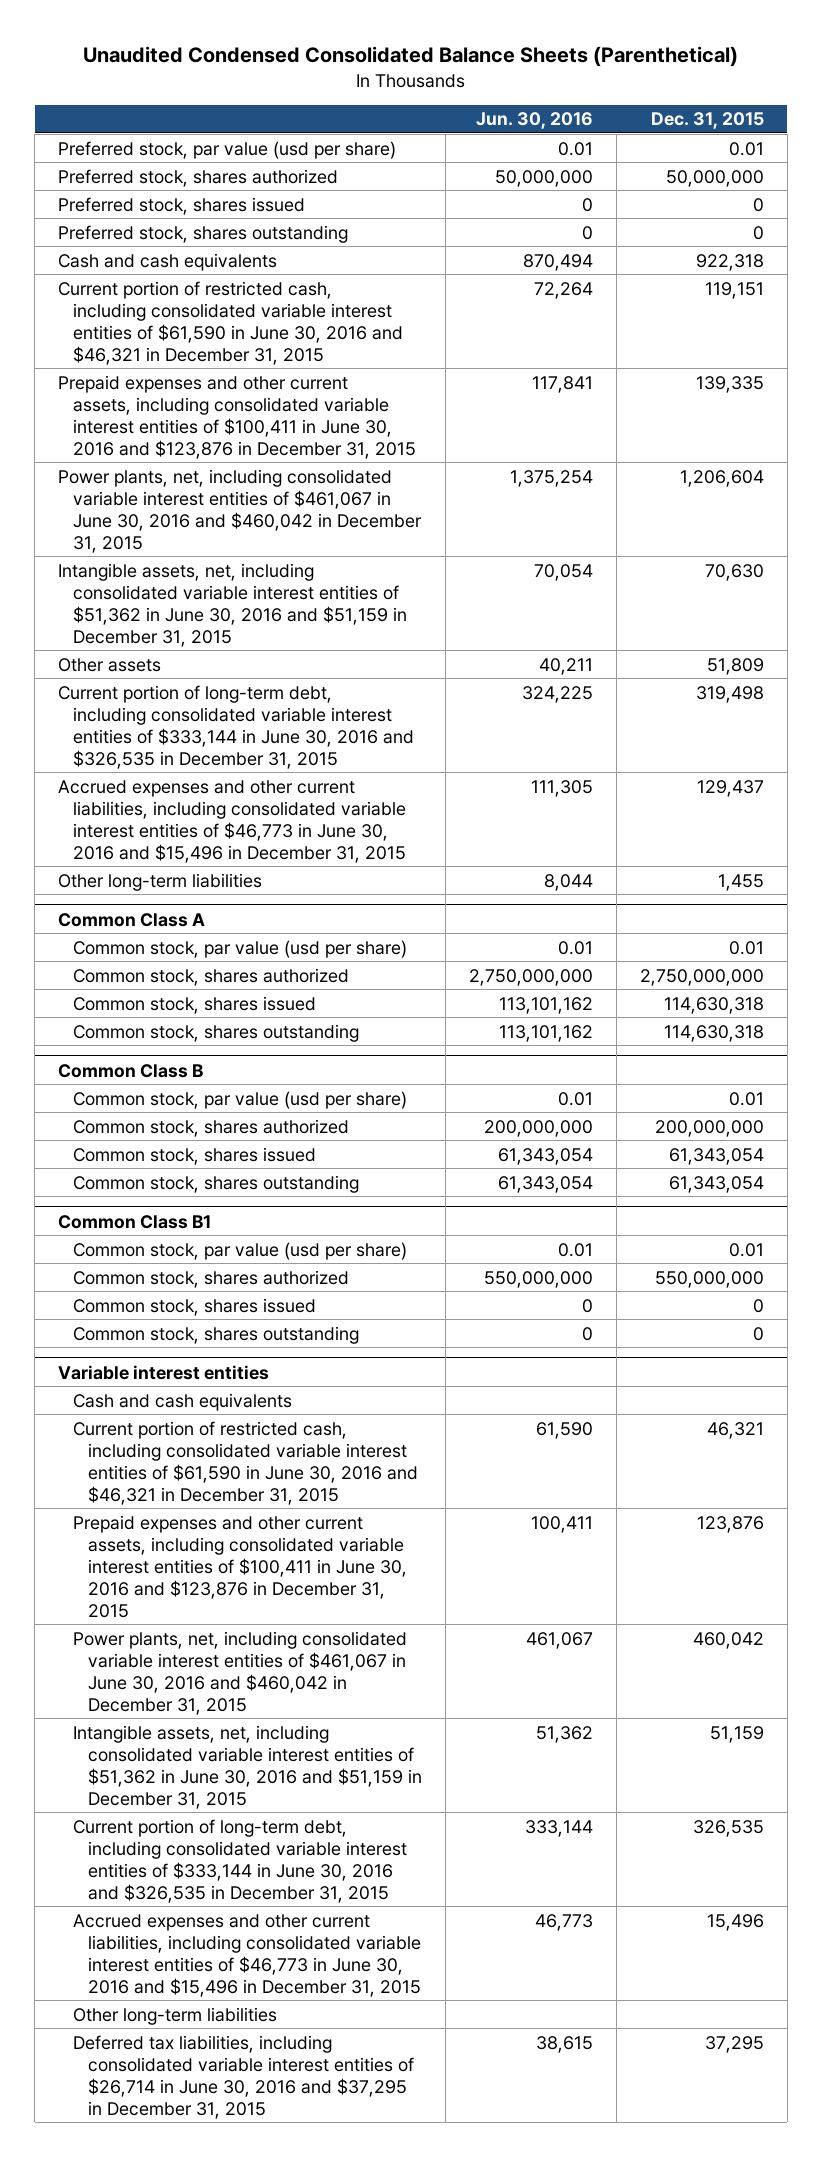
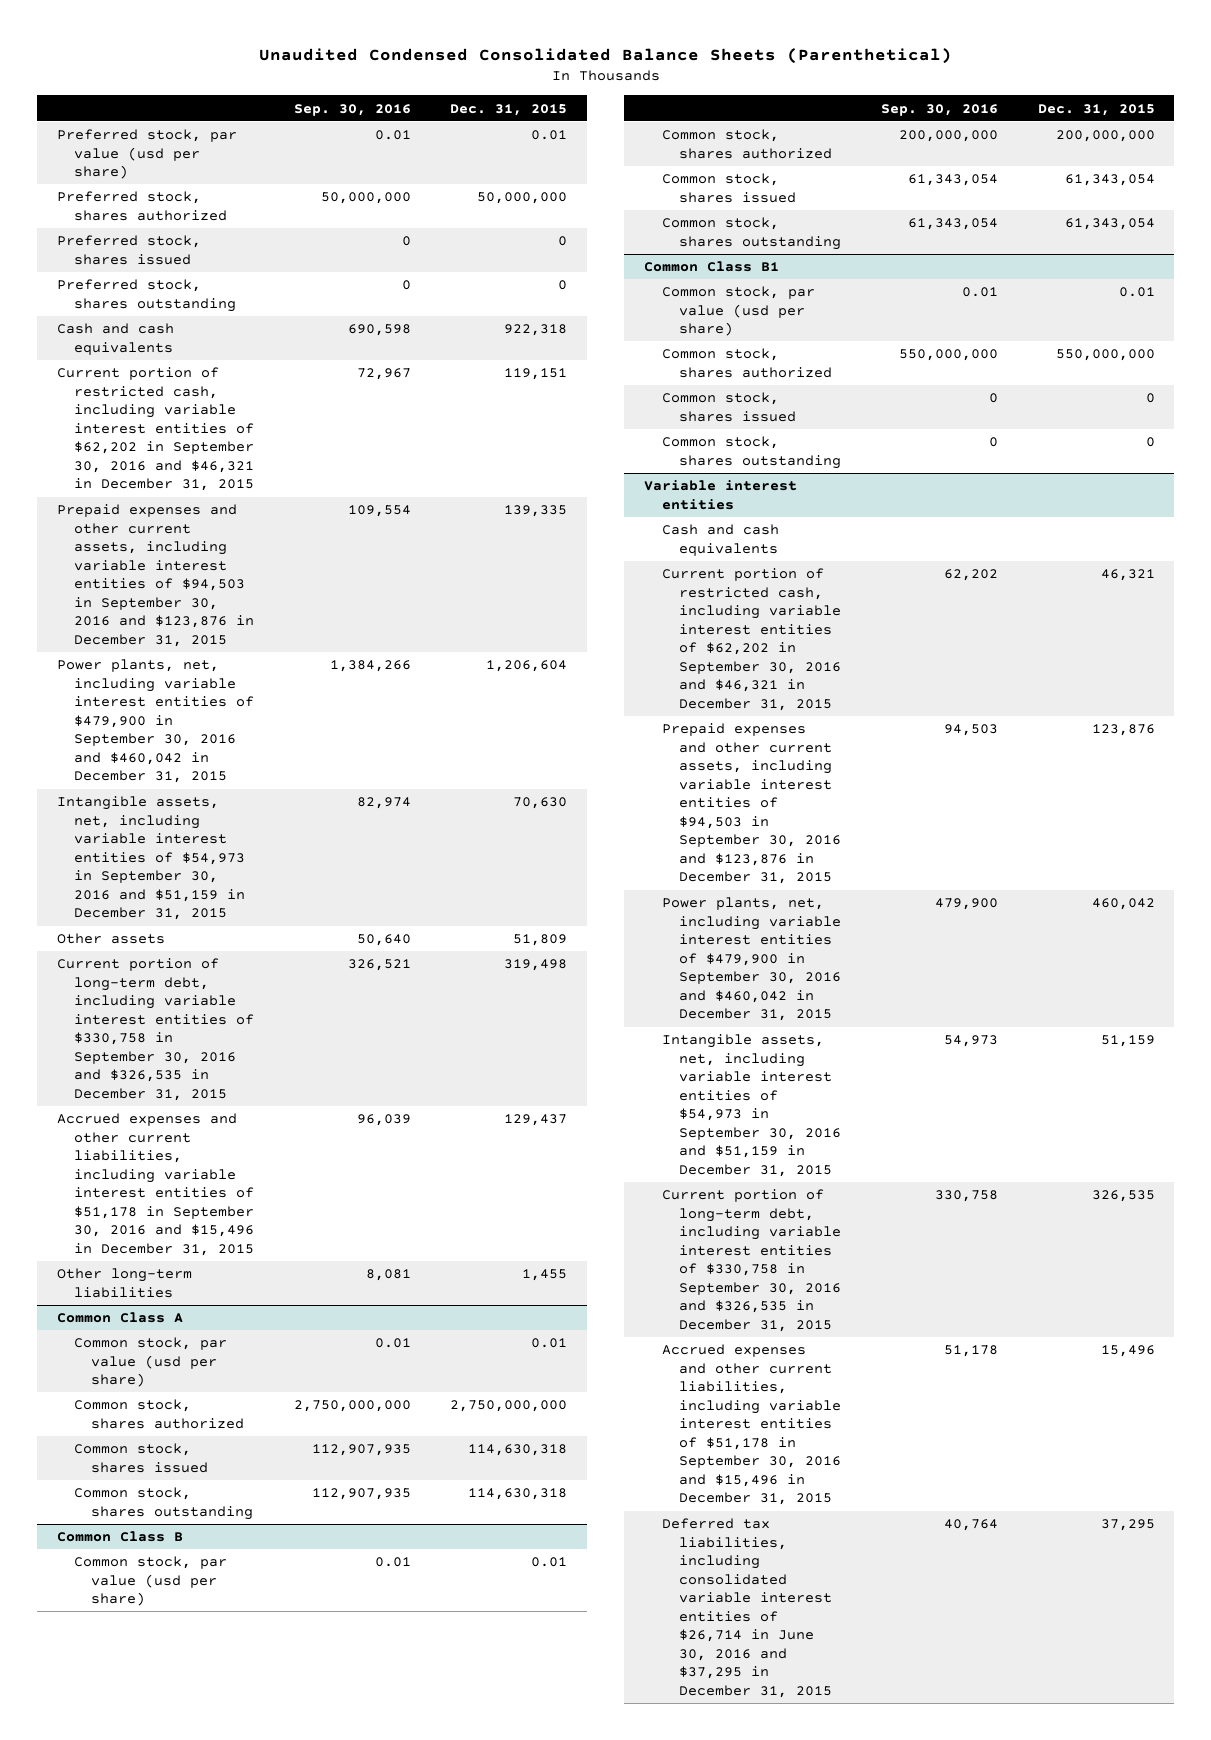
[475,112,593,130] Jun. 30, 2016 -> none
none -> [293,103,411,116] Sep. 30, 2016
[58,280,404,365] Current portion of restricted cash, including consolidated variable interest entities of $61,590 in June 30, 2016 and $46,321 in December 31, 2015 -> [56,367,255,492] Current portion of restricted cash, including variable interest entities of $62,202 in September 30, 2016 and $46,321 in December 31, 2015
[58,374,417,459] Prepaid expenses and other current assets, including consolidated variable interest entities of $100,411 in June 30, 2016 and $123,876 in December 31, 2015 -> [56,504,255,647] Prepaid expenses and other current assets, including variable interest entities of $94,503 in September 30, 2016 and $123,876 in December 31, 2015
[58,468,423,553] Power plants, net, including consolidated variable interest entities of $461,067 in June 30, 2016 and $460,042 in December 31, 2015 -> [56,659,255,784] Power plants, net, including variable interest entities of $479,900 in September 30, 2016 and $460,042 in December 31, 2015
[58,562,408,647] Intangible assets, net, including consolidated variable interest entities of $51,362 in June 30, 2016 and $51,159 in December 31, 2015 -> [56,796,246,921] Intangible assets, net, including variable interest entities of $54,973 in September 30, 2016 and $51,159 in December 31, 2015
[58,684,415,769] Current portion of long-term debt, including consolidated variable interest entities of $333,144 in June 30, 2016 and $326,535 in December 31, 2015 -> [56,958,255,1101] Current portion of long-term debt, including variable interest entities of $330,758 in September 30, 2016 and $326,535 in December 31, 2015
[58,779,407,863] Accrued expenses and other current liabilities, including consolidated variable interest entities of $46,773 in June 30, 2016 and $15,496 in December 31, 2015 -> [56,1113,255,1256] Accrued expenses and other current liabilities, including variable interest entities of $51,178 in September 30, 2016 and $15,496 in December 31, 2015
[73,2006,278,2025] Other long-term liabilities -> none
[73,1420,419,1505] Current portion of restricted cash, including consolidated variable interest entities of $61,590 in June 30, 2016 and $46,321 in December 31, 2015 -> [661,568,842,711] Current portion of restricted cash, including variable interest entities of $62,202 in September 30, 2016 and $46,321 in December 31, 2015
[73,1514,408,1618] Prepaid expenses and other current assets, including consolidated variable interest entities of $100,411 in June 30, 2016 and $123,876 in December 31, 2015 -> [661,723,842,885] Prepaid expenses and other current assets, including variable interest entities of $94,503 in September 30, 2016 and $123,876 in December 31, 2015
[73,1630,408,1715] Power plants, net, including consolidated variable interest entities of $461,067 in June 30, 2016 and $460,042 in December 31, 2015 -> [661,897,842,1022] Power plants, net, including variable interest entities of $479,900 in September 30, 2016 and $460,042 in December 31, 2015
[73,1724,423,1809] Intangible assets, net, including consolidated variable interest entities of $51,362 in June 30, 2016 and $51,159 in December 31, 2015 -> [661,1034,842,1177] Intangible assets, net, including variable interest entities of $54,973 in September 30, 2016 and $51,159 in December 31, 2015
[73,1818,408,1903] Current portion of long-term debt, including consolidated variable interest entities of $333,144 in June 30, 2016 and $326,535 in December 31, 2015 -> [661,1189,842,1332] Current portion of long-term debt, including variable interest entities of $330,758 in September 30, 2016 and $326,535 in December 31, 2015
[73,1913,422,1997] Accrued expenses and other current liabilities, including consolidated variable interest entities of $46,773 in June 30, 2016 and $15,496 in December 31, 2015 -> [661,1344,842,1506] Accrued expenses and other current liabilities, including variable interest entities of $51,178 in September 30, 2016 and $15,496 in December 31, 2015

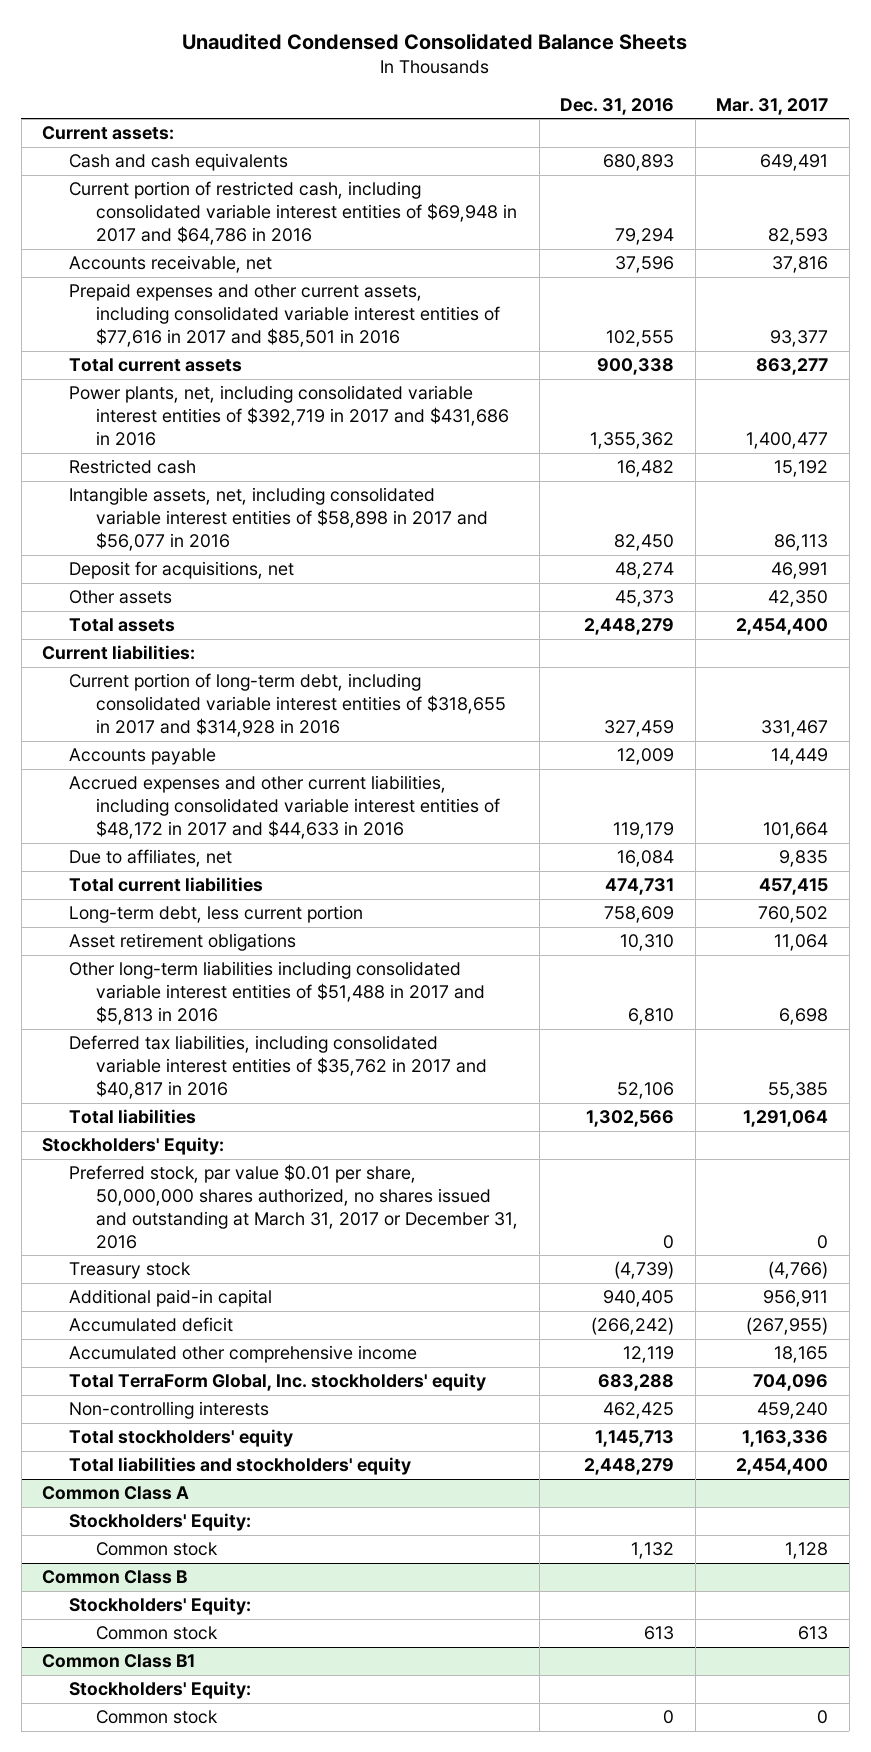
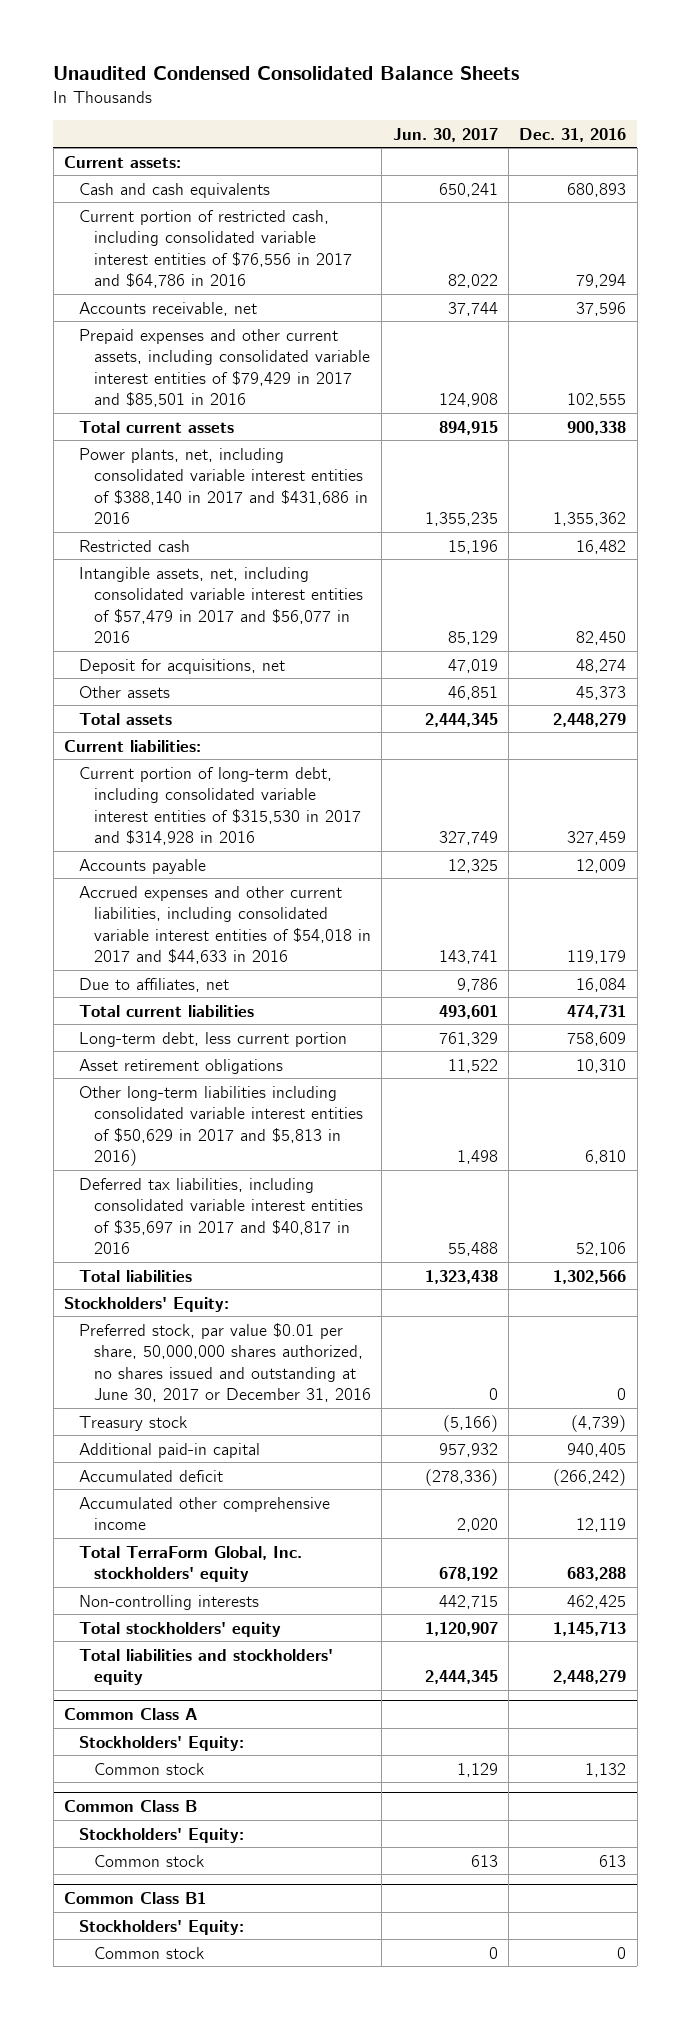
[716,97,829,115] Mar. 31, 2017 -> none
none -> [392,127,498,142] Jun. 30, 2017
[69,181,518,246] Current portion of restricted cash, including consolidated variable interest entities of $69,948 in 2017 and $64,786 in 2016 -> [79,209,352,289] Current portion of restricted cash, including consolidated variable interest entities of $76,556 in 2017 and $64,786 in 2016
[69,283,501,348] Prepaid expenses and other current assets, including consolidated variable interest entities of $77,616 in 2017 and $85,501 in 2016 -> [79,328,370,408] Prepaid expenses and other current assets, including consolidated variable interest entities of $79,429 in 2017 and $85,501 in 2016
[69,385,510,447] Power plants, net, including consolidated variable interest entities of $392,719 in 2017 and $431,686 in 2016 -> [79,447,368,525] Power plants, net, including consolidated variable interest entities of $388,140 in 2017 and $431,686 in 2016
[69,487,489,552] Intangible assets, net, including consolidated variable interest entities of $58,898 in 2017 and $56,077 in 2016 -> [79,566,363,644] Intangible assets, net, including consolidated variable interest entities of $57,479 in 2017 and $56,077 in 2016
[69,673,507,738] Current portion of long-term debt, including consolidated variable interest entities of $318,655 in 2017 and $314,928 in 2016 -> [79,766,361,846] Current portion of long-term debt, including consolidated variable interest entities of $315,530 in 2017 and $314,928 in 2016
[69,775,501,840] Accrued expenses and other current liabilities, including consolidated variable interest entities of $48,172 in 2017 and $44,633 in 2016 -> [79,885,371,965] Accrued expenses and other current liabilities, including consolidated variable interest entities of $54,018 in 2017 and $44,633 in 2016
[69,961,486,1026] Other long-term liabilities including consolidated variable interest entities of $51,488 in 2017 and $5,813 in 2016 -> [79,1085,363,1167] Other long-term liabilities including consolidated variable interest entities of $50,629 in 2017 and $5,813 in 2016)
[69,1035,488,1100] Deferred tax liabilities, including consolidated variable interest entities of $35,762 in 2017 and $40,817 in 2016 -> [79,1177,363,1255] Deferred tax liabilities, including consolidated variable interest entities of $35,697 in 2017 and $40,817 in 2016
[69,1164,519,1249] Preferred stock, par value $0.01 per share, 50,000,000 shares authorized, no shares issued and outstanding at March 31, 2017 or December 31, 2016 -> [79,1322,371,1403] Preferred stock, par value $0.01 per share, 50,000,000 shares authorized, no shares issued and outstanding at June 30, 2017 or December 31, 2016

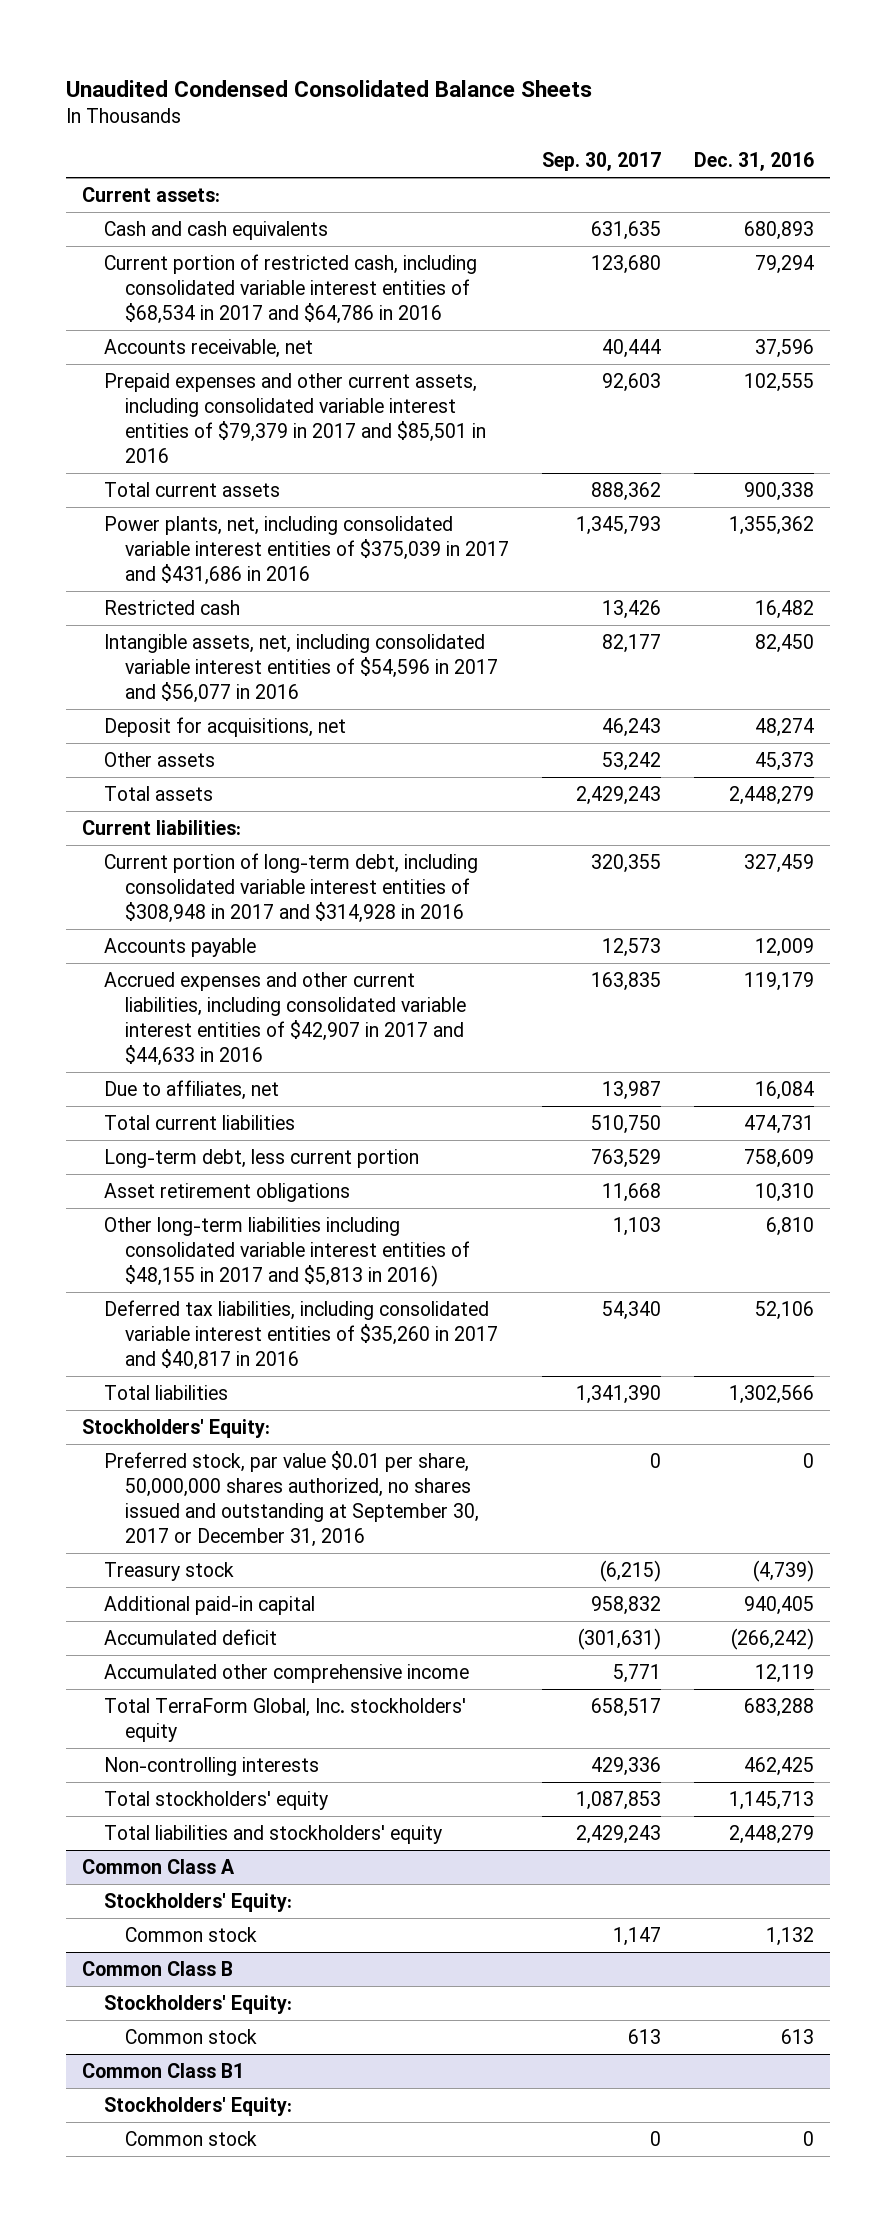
[392,127,498,142] Jun. 30, 2017 -> none
none -> [541,152,661,172] Sep. 30, 2017
[79,209,352,289] Current portion of restricted cash, including consolidated variable interest entities of $76,556 in 2017 and $64,786 in 2016 -> [103,254,477,324] Current portion of restricted cash, including consolidated variable interest entities of $68,534 in 2017 and $64,786 in 2016
[79,328,370,408] Prepaid expenses and other current assets, including consolidated variable interest entities of $79,429 in 2017 and $85,501 in 2016 -> [103,373,486,463] Prepaid expenses and other current assets, including consolidated variable interest entities of $79,379 in 2017 and $85,501 in 2016
[79,447,368,525] Power plants, net, including consolidated variable interest entities of $388,140 in 2017 and $431,686 in 2016 -> [103,516,509,585] Power plants, net, including consolidated variable interest entities of $375,039 in 2017 and $431,686 in 2016
[79,566,363,644] Intangible assets, net, including consolidated variable interest entities of $57,479 in 2017 and $56,077 in 2016 -> [103,634,498,703] Intangible assets, net, including consolidated variable interest entities of $54,596 in 2017 and $56,077 in 2016
[79,766,361,846] Current portion of long-term debt, including consolidated variable interest entities of $315,530 in 2017 and $314,928 in 2016 -> [103,853,478,923] Current portion of long-term debt, including consolidated variable interest entities of $308,948 in 2017 and $314,928 in 2016
[79,885,371,965] Accrued expenses and other current liabilities, including consolidated variable interest entities of $54,018 in 2017 and $44,633 in 2016 -> [103,972,466,1066] Accrued expenses and other current liabilities, including consolidated variable interest entities of $42,907 in 2017 and $44,633 in 2016
[79,1085,363,1167] Other long-term liabilities including consolidated variable interest entities of $50,629 in 2017 and $5,813 in 2016) -> [103,1217,470,1287] Other long-term liabilities including consolidated variable interest entities of $48,155 in 2017 and $5,813 in 2016)
[79,1177,363,1255] Deferred tax liabilities, including consolidated variable interest entities of $35,697 in 2017 and $40,817 in 2016 -> [103,1300,498,1370] Deferred tax liabilities, including consolidated variable interest entities of $35,260 in 2017 and $40,817 in 2016
[79,1322,371,1403] Preferred stock, par value $0.01 per share, 50,000,000 shares authorized, no shares issued and outstanding at June 30, 2017 or December 31, 2016 -> [103,1451,479,1547] Preferred stock, par value $0.01 per share, 50,000,000 shares authorized, no shares issued and outstanding at September 30, 2017 or December 31, 2016

